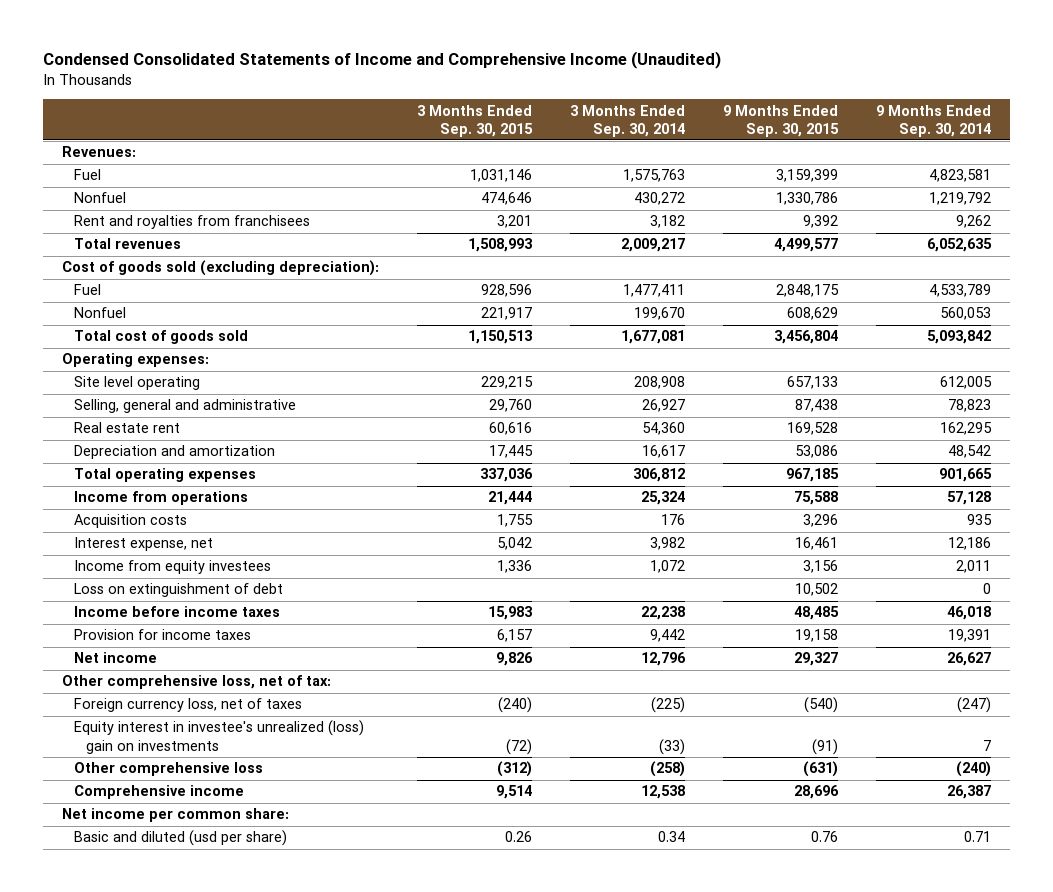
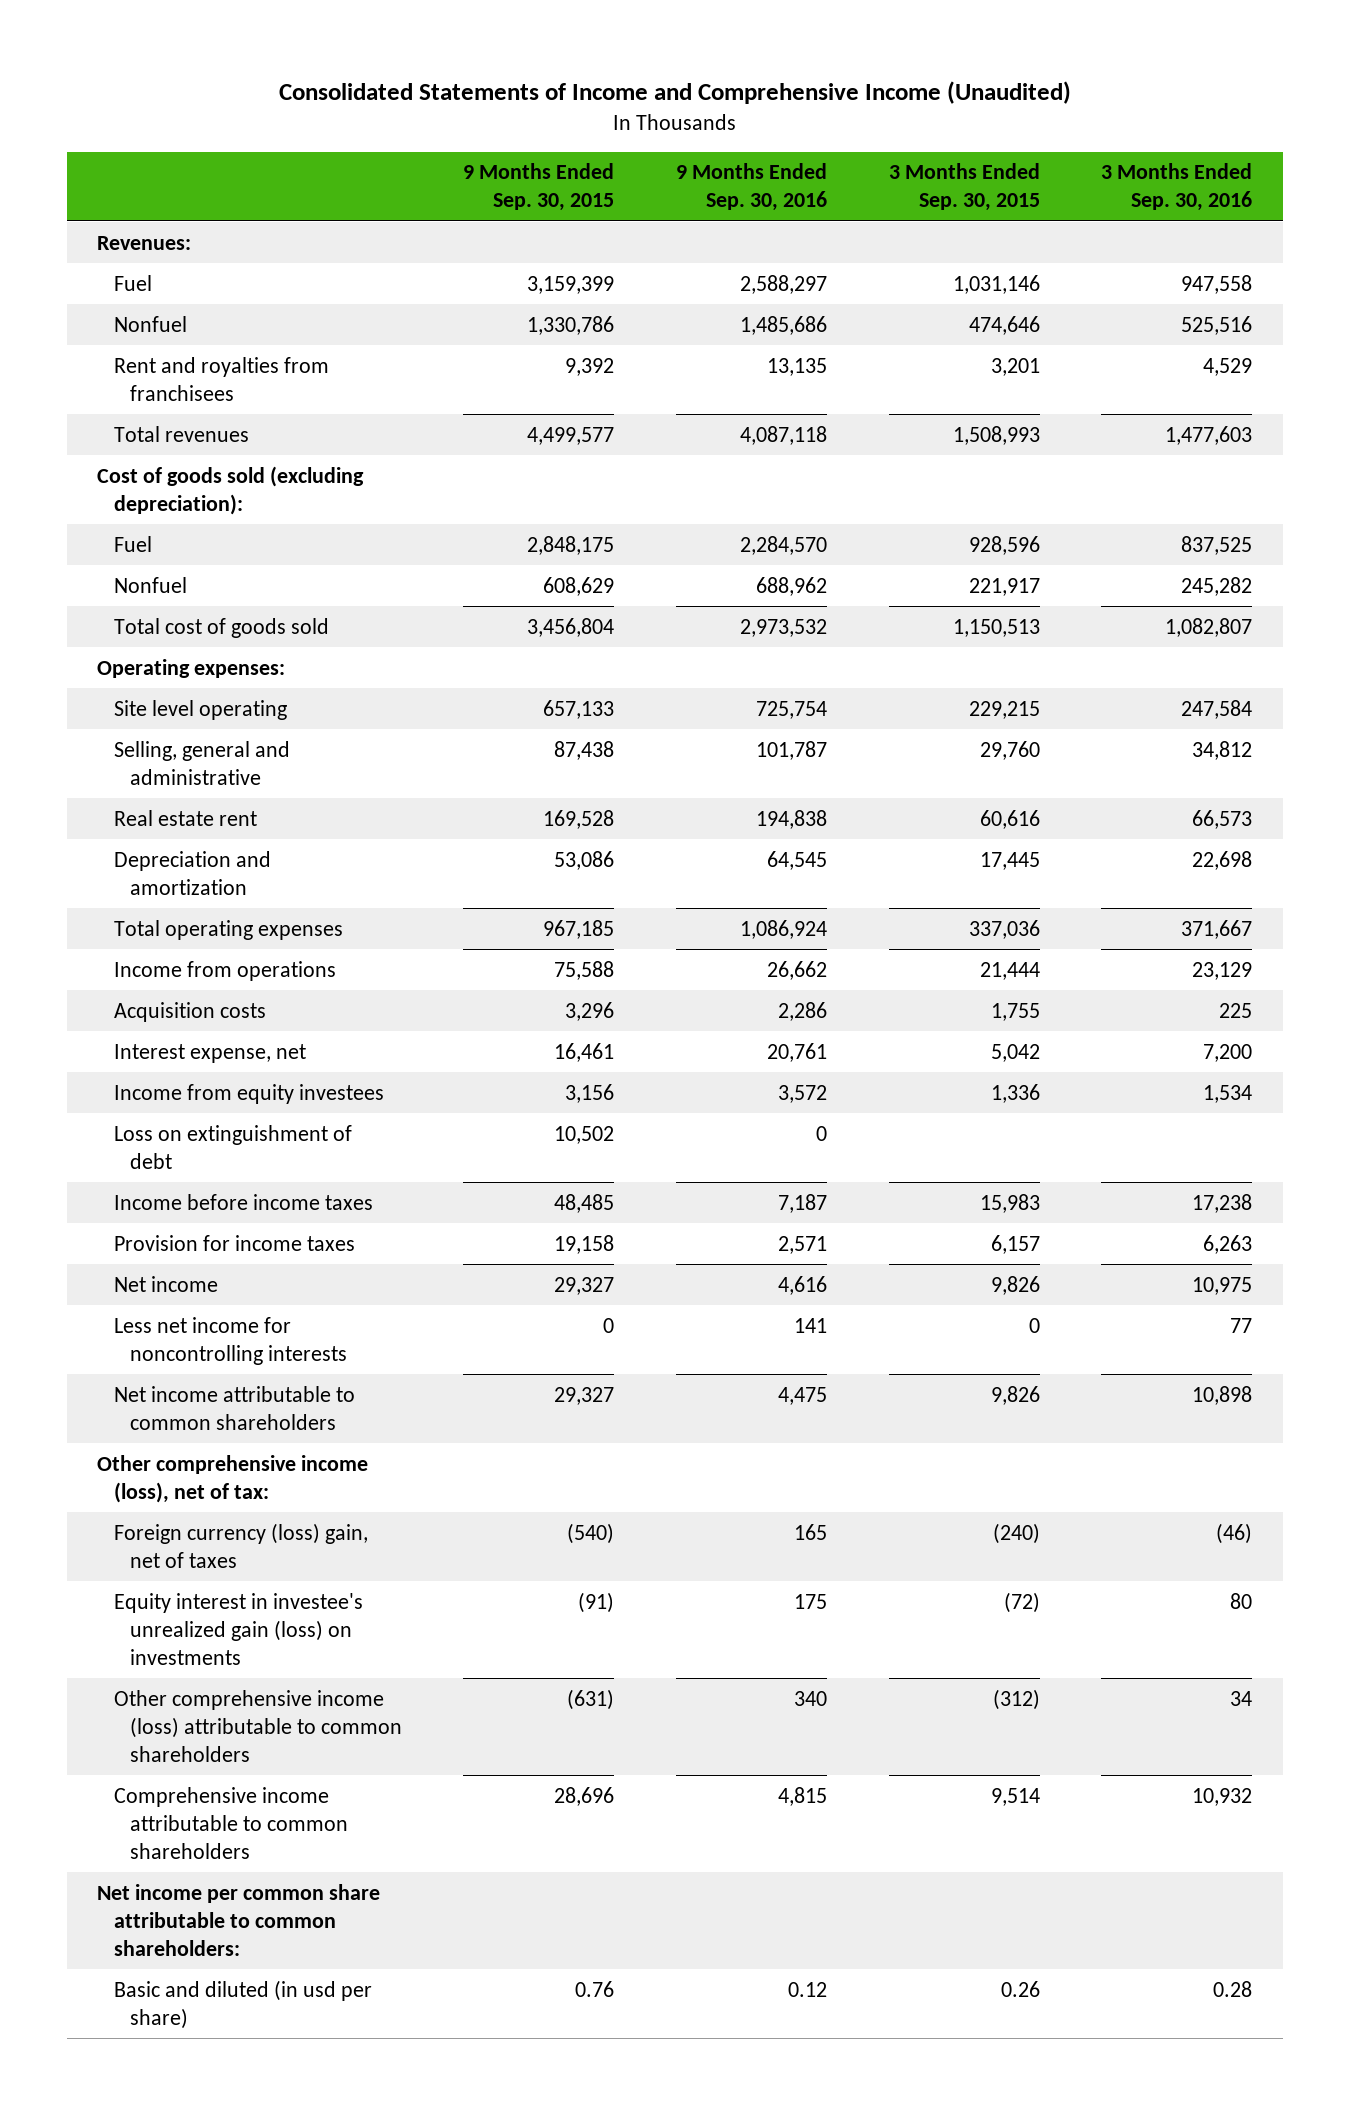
[42,51,721,70] Condensed Consolidated Statements of Income and Comprehensive Income (Unaudited) -> [278,81,1071,105] Consolidated Statements of Income and Comprehensive Income (Unaudited)
[569,104,685,137] 3 Months Ended Sep. 30, 2014 -> none
[876,104,992,137] 9 Months Ended Sep. 30, 2014 -> none
none -> [676,163,828,212] 9 Months Ended Sep. 30, 2016
none -> [1101,163,1253,212] 3 Months Ended Sep. 30, 2016
none -> [113,1316,347,1365] Less net income for noncontrolling interests
none -> [113,1385,355,1430] Net income attributable to common shareholders
[61,675,331,690] Other comprehensive loss, net of tax: -> [97,1454,369,1503] Other comprehensive income (loss), net of tax:
[73,698,302,713] Foreign currency loss, net of taxes -> [113,1522,368,1568] Foreign currency (loss) gain, net of taxes
[73,720,364,754] Equity interest in investee's unrealized (loss) gain on investments -> [113,1592,363,1665] Equity interest in investee's unrealized gain (loss) on investments
[73,762,263,777] Other comprehensive loss -> [113,1689,402,1762] Other comprehensive income (loss) attributable to common shareholders
[73,785,244,800] Comprehensive income -> [113,1786,348,1859] Comprehensive income attributable to common shareholders
[61,808,289,823] Net income per common share: -> [97,1883,381,1956] Net income per common share attributable to common shareholders:
[73,830,287,847] Basic and diluted (usd per share) -> [113,1979,372,2029] Basic and diluted (in usd per share)

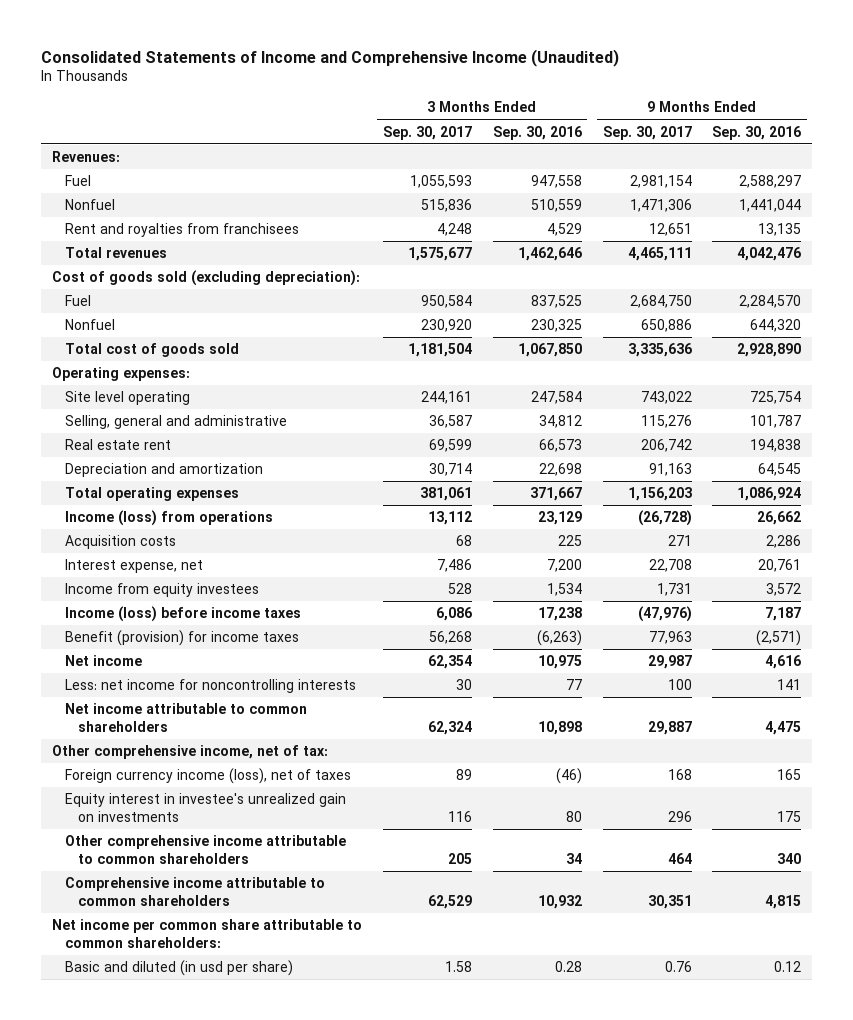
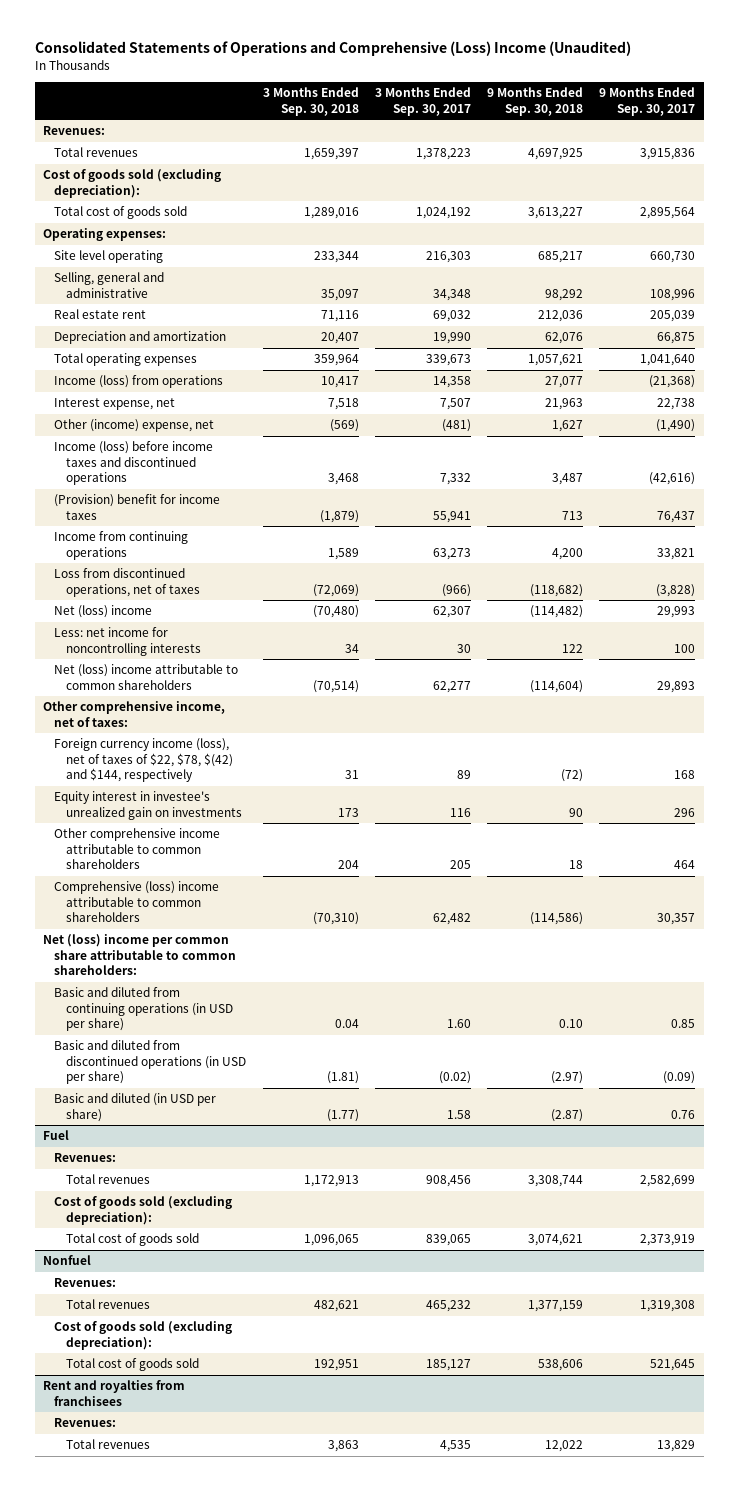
[41,48,620,67] Consolidated Statements of Income and Comprehensive Income (Unaudited) -> [34,41,631,57] Consolidated Statements of Operations and Comprehensive (Loss) Income (Unaudited)
[492,125,582,140] Sep. 30, 2016 -> none
[712,125,802,140] Sep. 30, 2016 -> none
none -> [262,87,359,116] 3 Months Ended Sep. 30, 2018
none -> [487,87,584,116] 9 Months Ended Sep. 30, 2018
[65,175,92,187] Fuel -> none
[65,199,116,211] Nonfuel -> none
[65,223,300,238] Rent and royalties from franchisees -> none
[407,247,472,262] 1,575,677 -> [415,148,471,161] 1,378,223
[627,247,692,262] 4,465,111 -> [640,148,696,161] 3,915,836
[65,295,92,307] Fuel -> none
[65,319,116,331] Nonfuel -> none
[407,343,472,358] 1,181,504 -> [415,207,471,220] 1,024,192
[627,343,692,358] 3,335,636 -> [640,207,696,220] 2,895,564
[65,535,177,550] Acquisition costs -> none
[65,583,260,598] Income from equity investees -> none
[420,391,472,405] 244,161 -> [425,251,471,264] 216,303
[640,391,692,405] 743,022 -> [650,251,696,264] 660,730
[428,415,472,429] 36,587 -> [432,288,471,301] 34,348
[640,415,692,429] 115,276 -> [650,288,696,301] 108,996
[428,439,472,453] 69,599 -> [432,310,471,323] 69,032
[640,439,692,453] 206,742 -> [650,310,696,323] 205,039
[428,463,472,477] 30,714 -> [432,332,471,345] 19,990
[648,463,692,477] 91,163 -> [657,332,696,345] 66,875
[419,487,472,502] 381,061 -> [425,354,471,367] 339,673
[627,487,692,502] 1,156,203 -> [640,354,696,367] 1,041,640
[427,511,472,526] 13,112 -> [432,376,471,389] 14,358
[637,510,692,527] (26,728) -> [649,375,696,389] (21,368)
[436,559,472,573] 7,486 -> [439,398,471,411] 7,507
[648,559,692,573] 22,708 -> [657,398,696,411] 22,738
none -> [54,419,215,433] Other (income) expense, net
[65,606,302,623] Income (loss) before income taxes -> [54,441,214,486] Income (loss) before income taxes and discontinued operations
[435,607,472,622] 6,086 -> [439,473,471,486] 7,332
[637,606,692,623] (47,976) -> [649,472,696,486] (42,616)
[65,630,300,647] Benefit (provision) for income taxes -> [54,494,221,520] (Provision) benefit for income taxes
[428,631,472,645] 56,268 -> [432,510,471,523] 55,941
[648,631,692,645] 77,963 -> [657,510,696,523] 76,437
none -> [54,531,189,560] Income from continuing operations
none -> [54,568,201,597] Loss from discontinued operations, net of taxes
[65,655,143,667] Net income -> [54,605,153,619] Net (loss) income
[427,655,472,670] 62,354 -> [432,606,471,619] 62,307
[647,655,692,670] 29,987 -> [657,606,696,619] 29,993
[65,703,308,733] Net income attributable to common shareholders -> [54,664,239,690] Net (loss) income attributable to common shareholders
[427,721,472,736] 62,324 -> [432,680,471,693] 62,277
[647,721,692,736] 29,887 -> [657,680,696,693] 29,893
[51,745,328,760] Other comprehensive income, net of tax: -> [42,701,225,727] Other comprehensive income, net of taxes:
[65,768,352,785] Foreign currency income (loss), net of taxes -> [54,738,234,783] Foreign currency income (loss), net of taxes of $22, $78, $(42) and $144, respectively
[65,877,326,907] Comprehensive income attributable to common shareholders -> [54,881,220,923] Comprehensive (loss) income attributable to common shareholders
[427,895,472,910] 62,529 -> [432,913,471,926] 62,482
[647,895,692,910] 30,351 -> [657,913,696,926] 30,357
[51,919,362,949] Net income per common share attributable to common shareholders: -> [42,934,237,976] Net (loss) income per common share attributable to common shareholders:
none -> [54,987,234,1032] Basic and diluted from continuing operations (in USD per share)
none -> [54,1040,247,1085] Basic and diluted from discontinued operations (in USD per share)
[65,960,294,977] Basic and diluted (in usd per share) -> [54,1093,217,1122] Basic and diluted (in USD per share)
none -> [42,1130,69,1141] Fuel
none -> [54,1153,117,1163] Revenues:
none -> [66,1174,151,1185] Total revenues
none -> [54,1196,233,1225] Cost of goods sold (excluding depreciation):
none -> [66,1233,200,1247] Total cost of goods sold
none -> [42,1255,91,1266] Nonfuel
none -> [54,1278,117,1288] Revenues:
none -> [66,1299,151,1310] Total revenues
none -> [54,1321,233,1350] Cost of goods sold (excluding depreciation):
none -> [66,1358,200,1372] Total cost of goods sold
none -> [42,1380,185,1406] Rent and royalties from franchisees
none -> [54,1418,117,1428] Revenues:
none -> [66,1439,151,1450] Total revenues

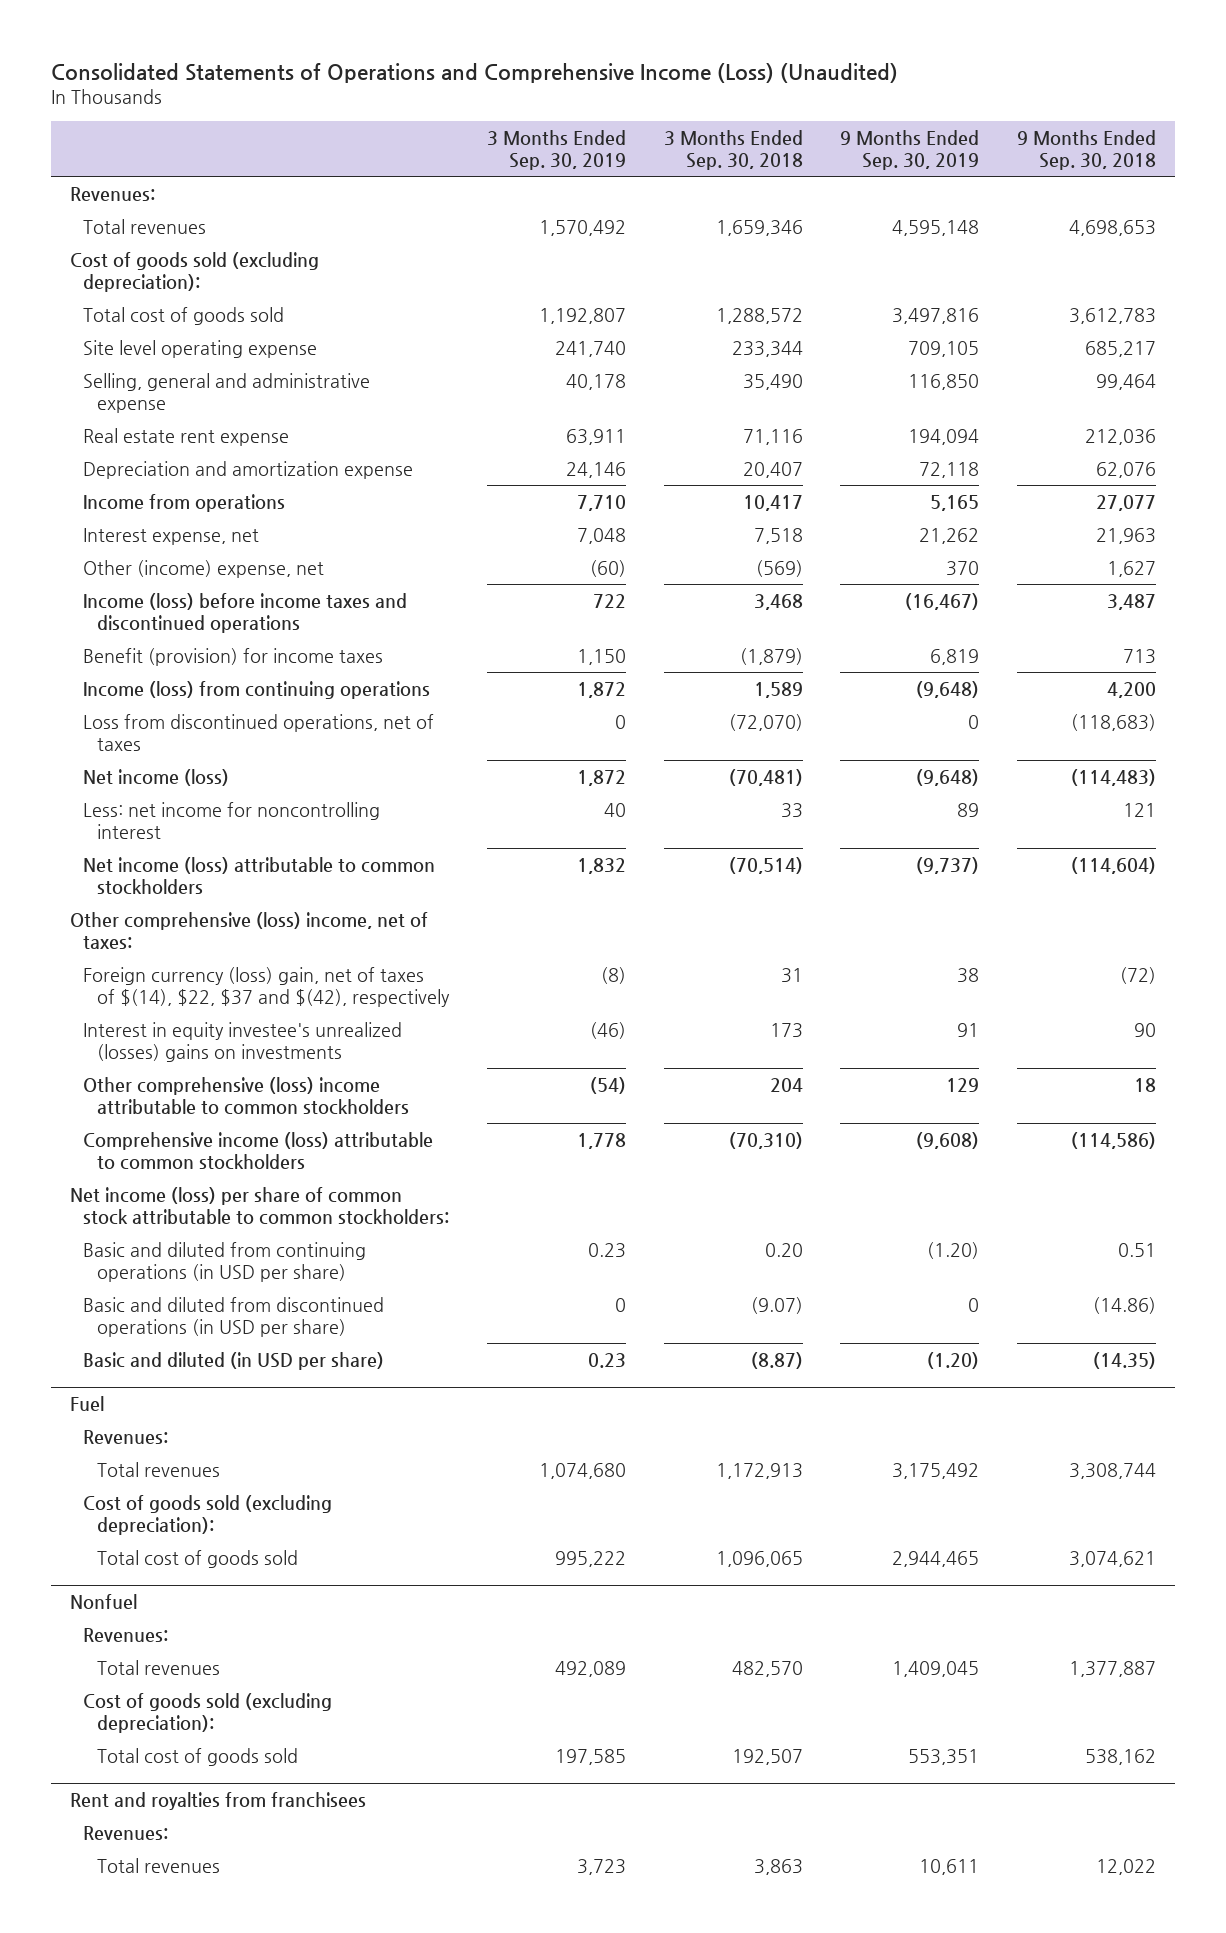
[34,41,631,57] Consolidated Statements of Operations and Comprehensive (Loss) Income (Unaudited) -> [51,62,899,83] Consolidated Statements of Operations and Comprehensive Income (Loss) (Unaudited)
[374,87,471,116] 3 Months Ended Sep. 30, 2017 -> none
[599,87,696,116] 9 Months Ended Sep. 30, 2017 -> none
none -> [487,130,627,171] 3 Months Ended Sep. 30, 2019
none -> [840,130,980,171] 9 Months Ended Sep. 30, 2019
[303,148,359,161] 1,659,397 -> [715,219,803,236] 1,659,346
[528,148,584,161] 4,697,925 -> [1068,219,1156,236] 4,698,653
[42,228,166,242] Operating expenses: -> none
[54,353,198,367] Total operating expenses -> none
[303,207,359,220] 1,289,016 -> [715,307,803,324] 1,288,572
[528,207,584,220] 3,613,227 -> [1068,307,1156,324] 3,612,783
[54,250,164,264] Site level operating -> [83,339,318,358] Site level operating expense
[54,272,165,298] Selling, general and administrative -> [83,372,371,413] Selling, general and administrative expense
[320,288,359,301] 35,097 -> [742,373,803,390] 35,490
[545,288,584,301] 98,292 -> [1095,373,1156,390] 99,464
[54,309,147,320] Real estate rent -> [83,427,290,446] Real estate rent expense
[54,331,227,345] Depreciation and amortization -> [83,460,414,479] Depreciation and amortization expense
[54,375,224,389] Income (loss) from operations -> [83,493,286,512] Income from operations
[54,494,221,520] (Provision) benefit for income taxes -> [83,647,384,666] Benefit (provision) for income taxes
[54,531,189,560] Income from continuing operations -> [83,680,431,699] Income (loss) from continuing operations
[312,583,359,597] (72,069) -> [728,713,803,731] (72,070)
[530,583,584,597] (118,682) -> [1070,713,1156,731] (118,683)
[54,605,153,619] Net (loss) income -> [83,768,230,786] Net income (loss)
[312,605,359,619] (70,480) -> [728,768,803,786] (70,481)
[530,605,584,619] (114,482) -> [1070,768,1156,786] (114,483)
[54,627,202,656] Less: net income for noncontrolling interests -> [83,801,381,839] Less: net income for noncontrolling interest
[344,643,359,653] 34 -> [780,802,803,818] 33
[562,643,584,653] 122 -> [1122,802,1156,817] 121
[54,664,239,690] Net (loss) income attributable to common shareholders -> [83,856,436,895] Net income (loss) attributable to common stockholders
[42,701,225,727] Other comprehensive income, net of taxes: -> [69,911,428,949] Other comprehensive (loss) income, net of taxes:
[54,738,234,783] Foreign currency income (loss), net of taxes of $22, $78, $(42) and $144, respectively -> [83,966,450,1007] Foreign currency (loss) gain, net of taxes of $(14), $22, $37 and $(42), respectively
[54,791,243,820] Equity interest in investee's unrealized gain on investments -> [83,1021,403,1062] Interest in equity investee's unrealized (losses) gains on investments
[54,828,221,870] Other comprehensive income attributable to common shareholders -> [83,1076,409,1115] Other comprehensive (loss) income attributable to common stockholders
[54,881,220,923] Comprehensive (loss) income attributable to common shareholders -> [83,1131,434,1170] Comprehensive income (loss) attributable to common stockholders
[42,934,237,976] Net (loss) income per common share attributable to common shareholders: -> [69,1186,450,1225] Net income (loss) per share of common stock attributable to common stockholders:
[334,1019,359,1029] 0.04 -> [764,1242,803,1257] 0.20
[559,1019,584,1029] 0.10 -> [1117,1242,1156,1257] 0.51
[326,1071,359,1085] (1.81) -> [750,1296,803,1314] (9.07)
[551,1071,584,1085] (2.97) -> [1092,1296,1156,1314] (14.86)
[326,1108,359,1122] (1.77) -> [750,1351,803,1369] (8.87)
[551,1108,584,1122] (2.87) -> [1092,1351,1156,1369] (14.35)
[313,1300,359,1313] 482,621 -> [731,1660,803,1677] 482,570
[528,1300,584,1313] 1,377,159 -> [1068,1660,1156,1677] 1,377,887
[313,1359,359,1372] 192,951 -> [731,1748,803,1765] 192,507
[538,1359,584,1372] 538,606 -> [1084,1748,1156,1765] 538,162

